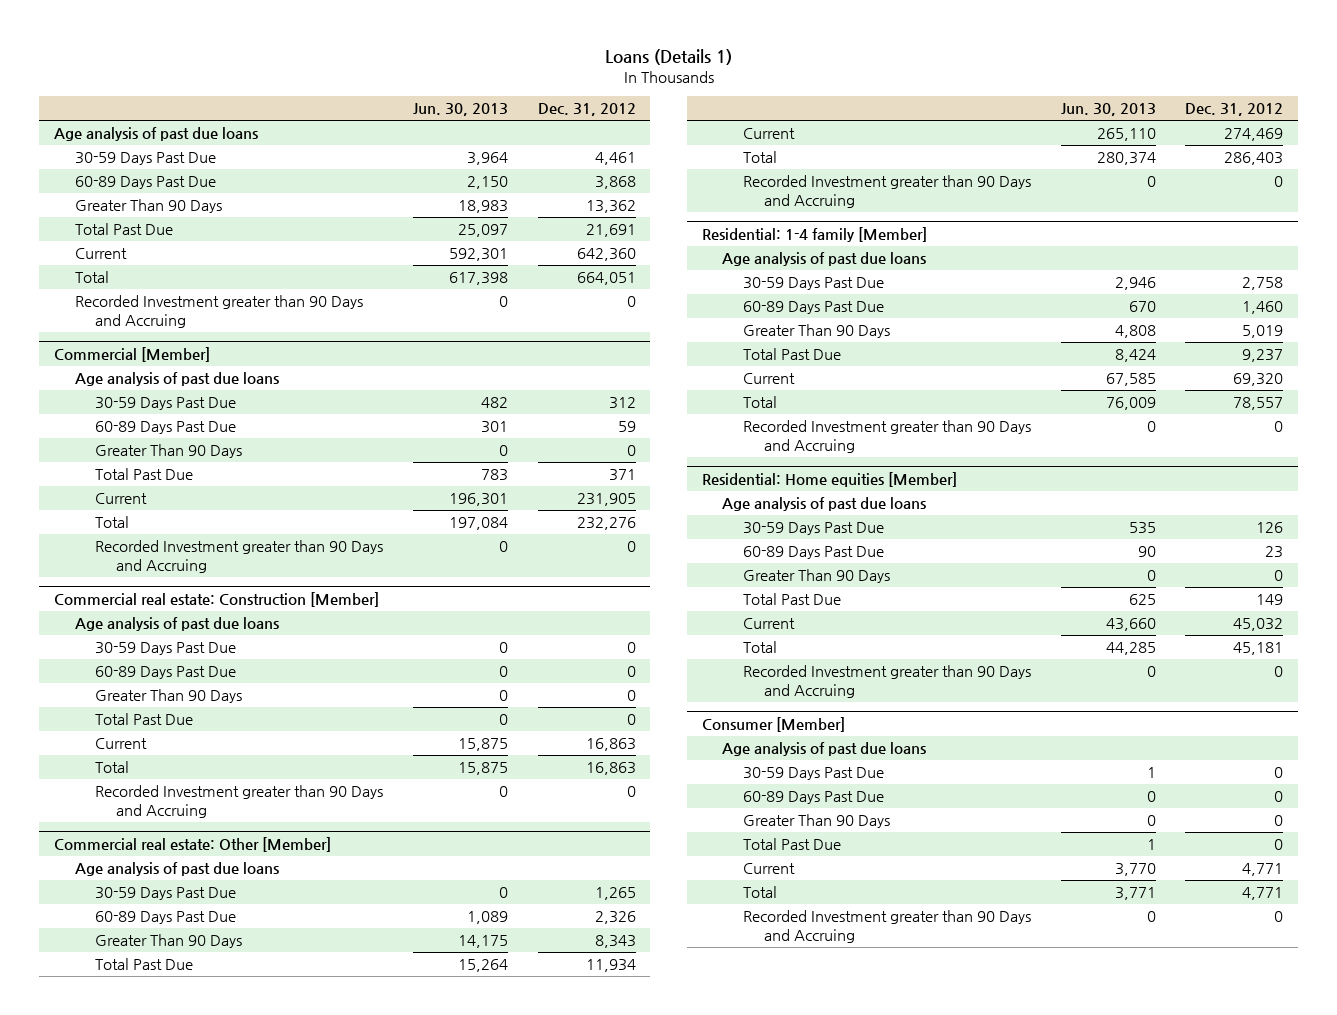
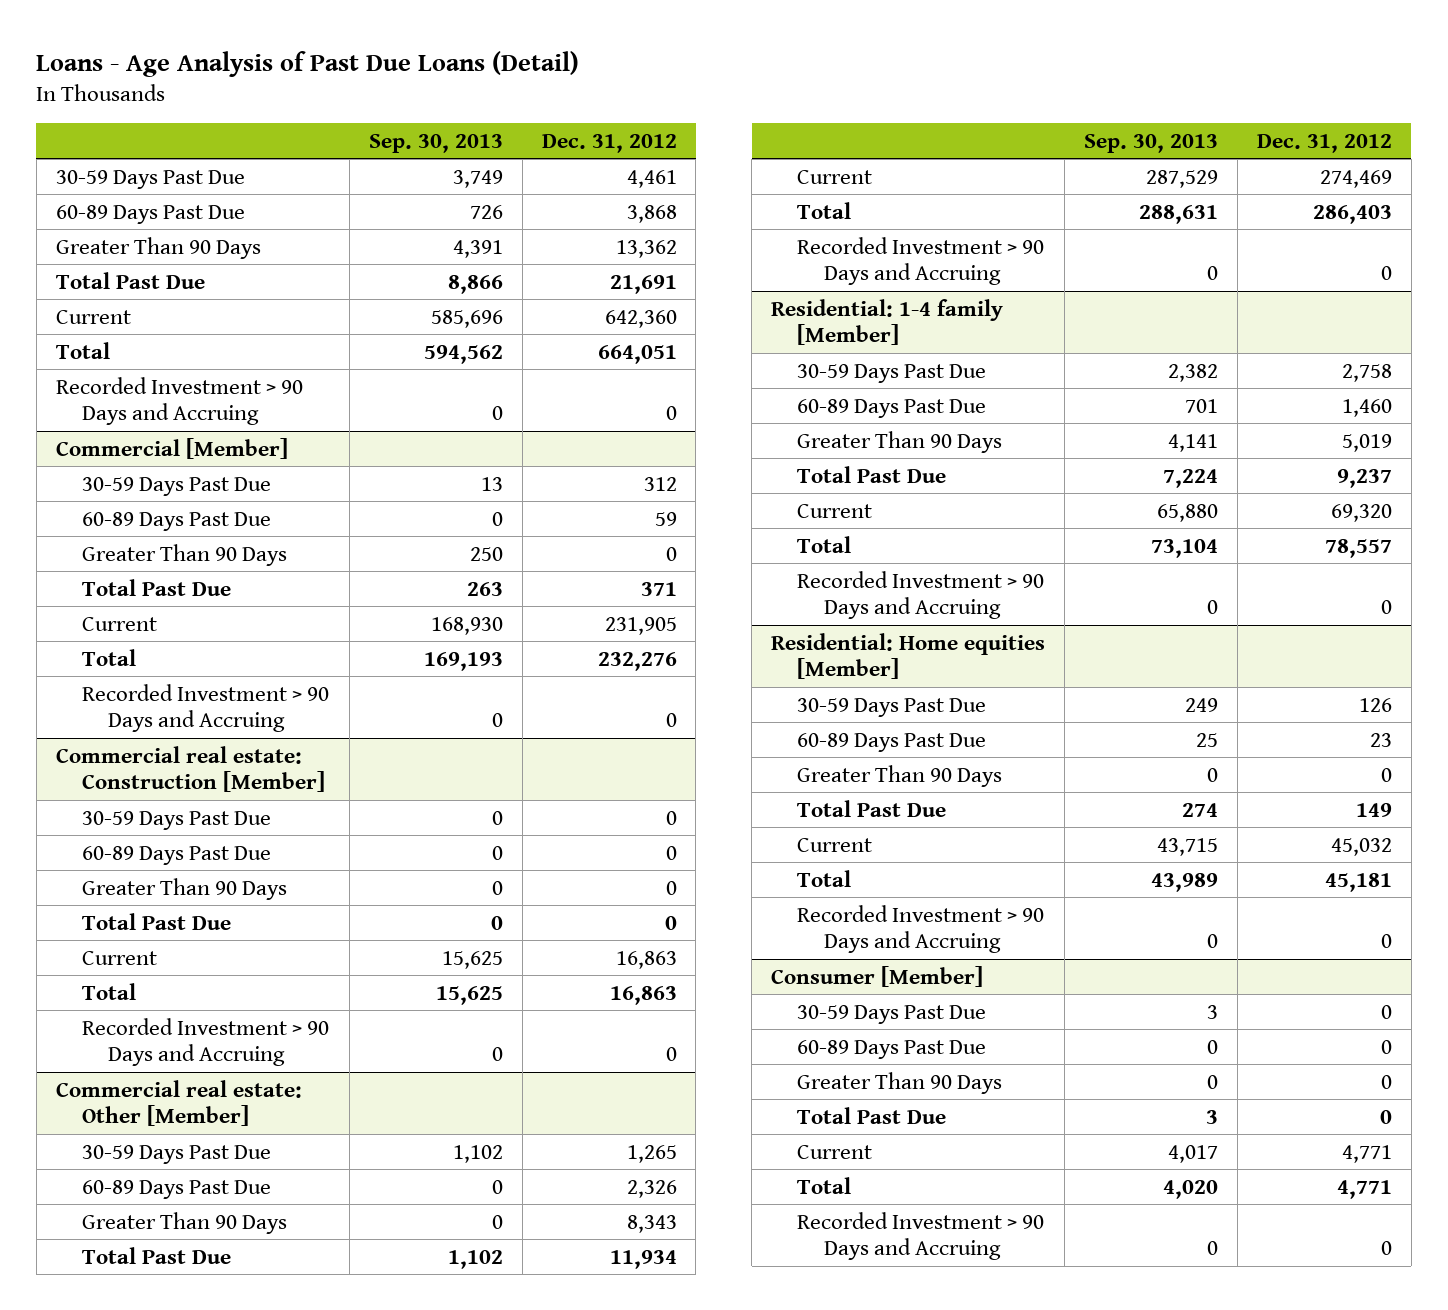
[604,48,732,65] Loans (Details 1) -> [36,50,580,77] Loans - Age Analysis of Past Due Loans (Detail)
[412,103,508,117] Jun. 30, 2013 -> none
none -> [368,133,503,153] Sep. 30, 2013
[53,127,258,142] Age analysis of past due loans -> none
[74,295,363,329] Recorded Investment greater than 90 Days and Accruing -> [55,376,303,426] Recorded Investment > 90 Days and Accruing
[74,372,279,387] Age analysis of past due loans -> none
[95,540,384,574] Recorded Investment greater than 90 Days and Accruing -> [81,683,329,733] Recorded Investment > 90 Days and Accruing
[74,617,279,632] Age analysis of past due loans -> none
[95,785,384,819] Recorded Investment greater than 90 Days and Accruing -> [81,1017,329,1067] Recorded Investment > 90 Days and Accruing
[74,862,279,877] Age analysis of past due loans -> none
[743,175,1032,209] Recorded Investment greater than 90 Days and Accruing -> [797,236,1045,286] Recorded Investment > 90 Days and Accruing
[722,252,927,267] Age analysis of past due loans -> none
[743,420,1032,454] Recorded Investment greater than 90 Days and Accruing -> [797,570,1045,620] Recorded Investment > 90 Days and Accruing
[722,497,927,512] Age analysis of past due loans -> none
[743,665,1032,699] Recorded Investment greater than 90 Days and Accruing -> [797,904,1045,954] Recorded Investment > 90 Days and Accruing
[722,742,927,757] Age analysis of past due loans -> none
[743,910,1032,944] Recorded Investment greater than 90 Days and Accruing -> [797,1211,1045,1261] Recorded Investment > 90 Days and Accruing

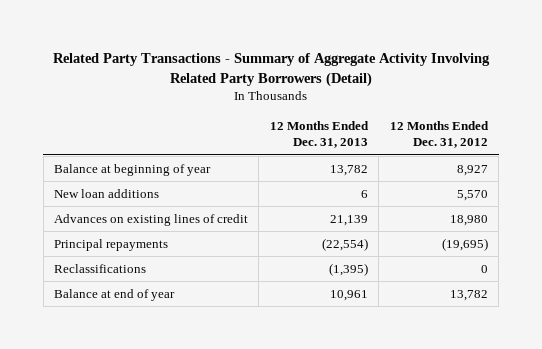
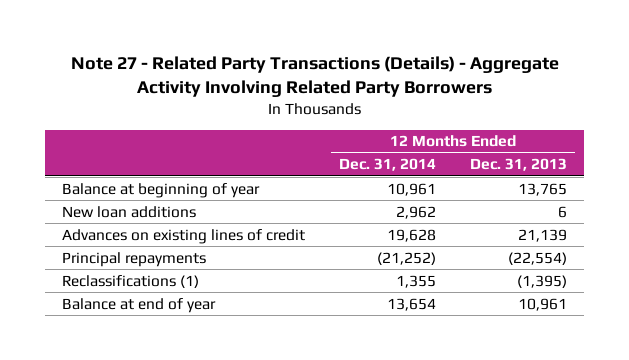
[52,53,490,88] Related Party Transactions - Summary of Aggregate Activity Involving Related Party Borrowers (Detail) -> [70,56,559,98] Note 27 - Related Party Transactions (Details) - Aggregate Activity Involving Related Party Borrowers
[389,120,489,149] 12 Months Ended Dec. 31, 2012 -> none
none -> [339,158,437,172] Dec. 31, 2014
[329,164,368,176] 13,782 -> [517,182,567,196] 13,765
[54,263,147,273] Reclassifications -> [62,274,200,288] Reclassifications (1)

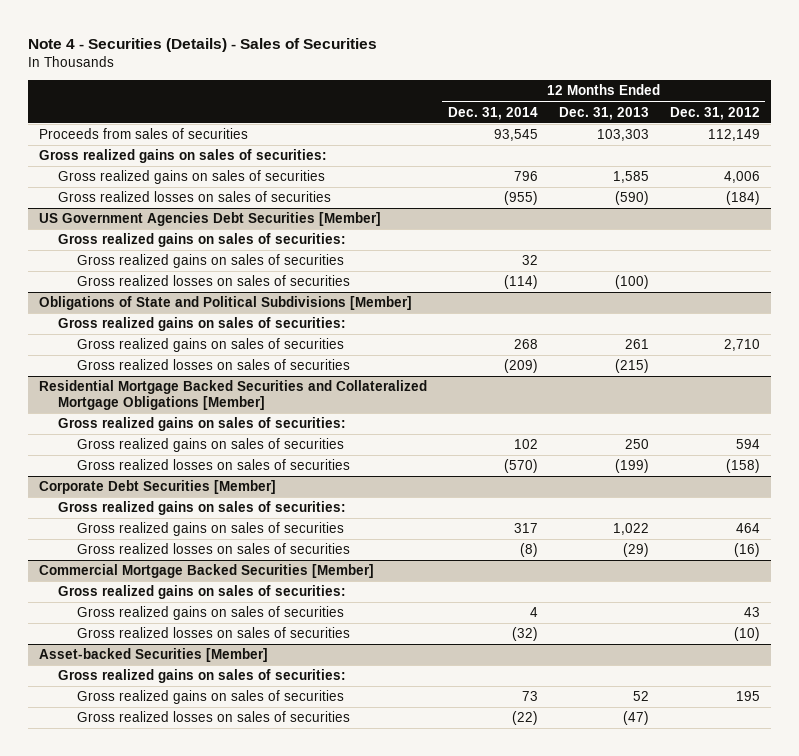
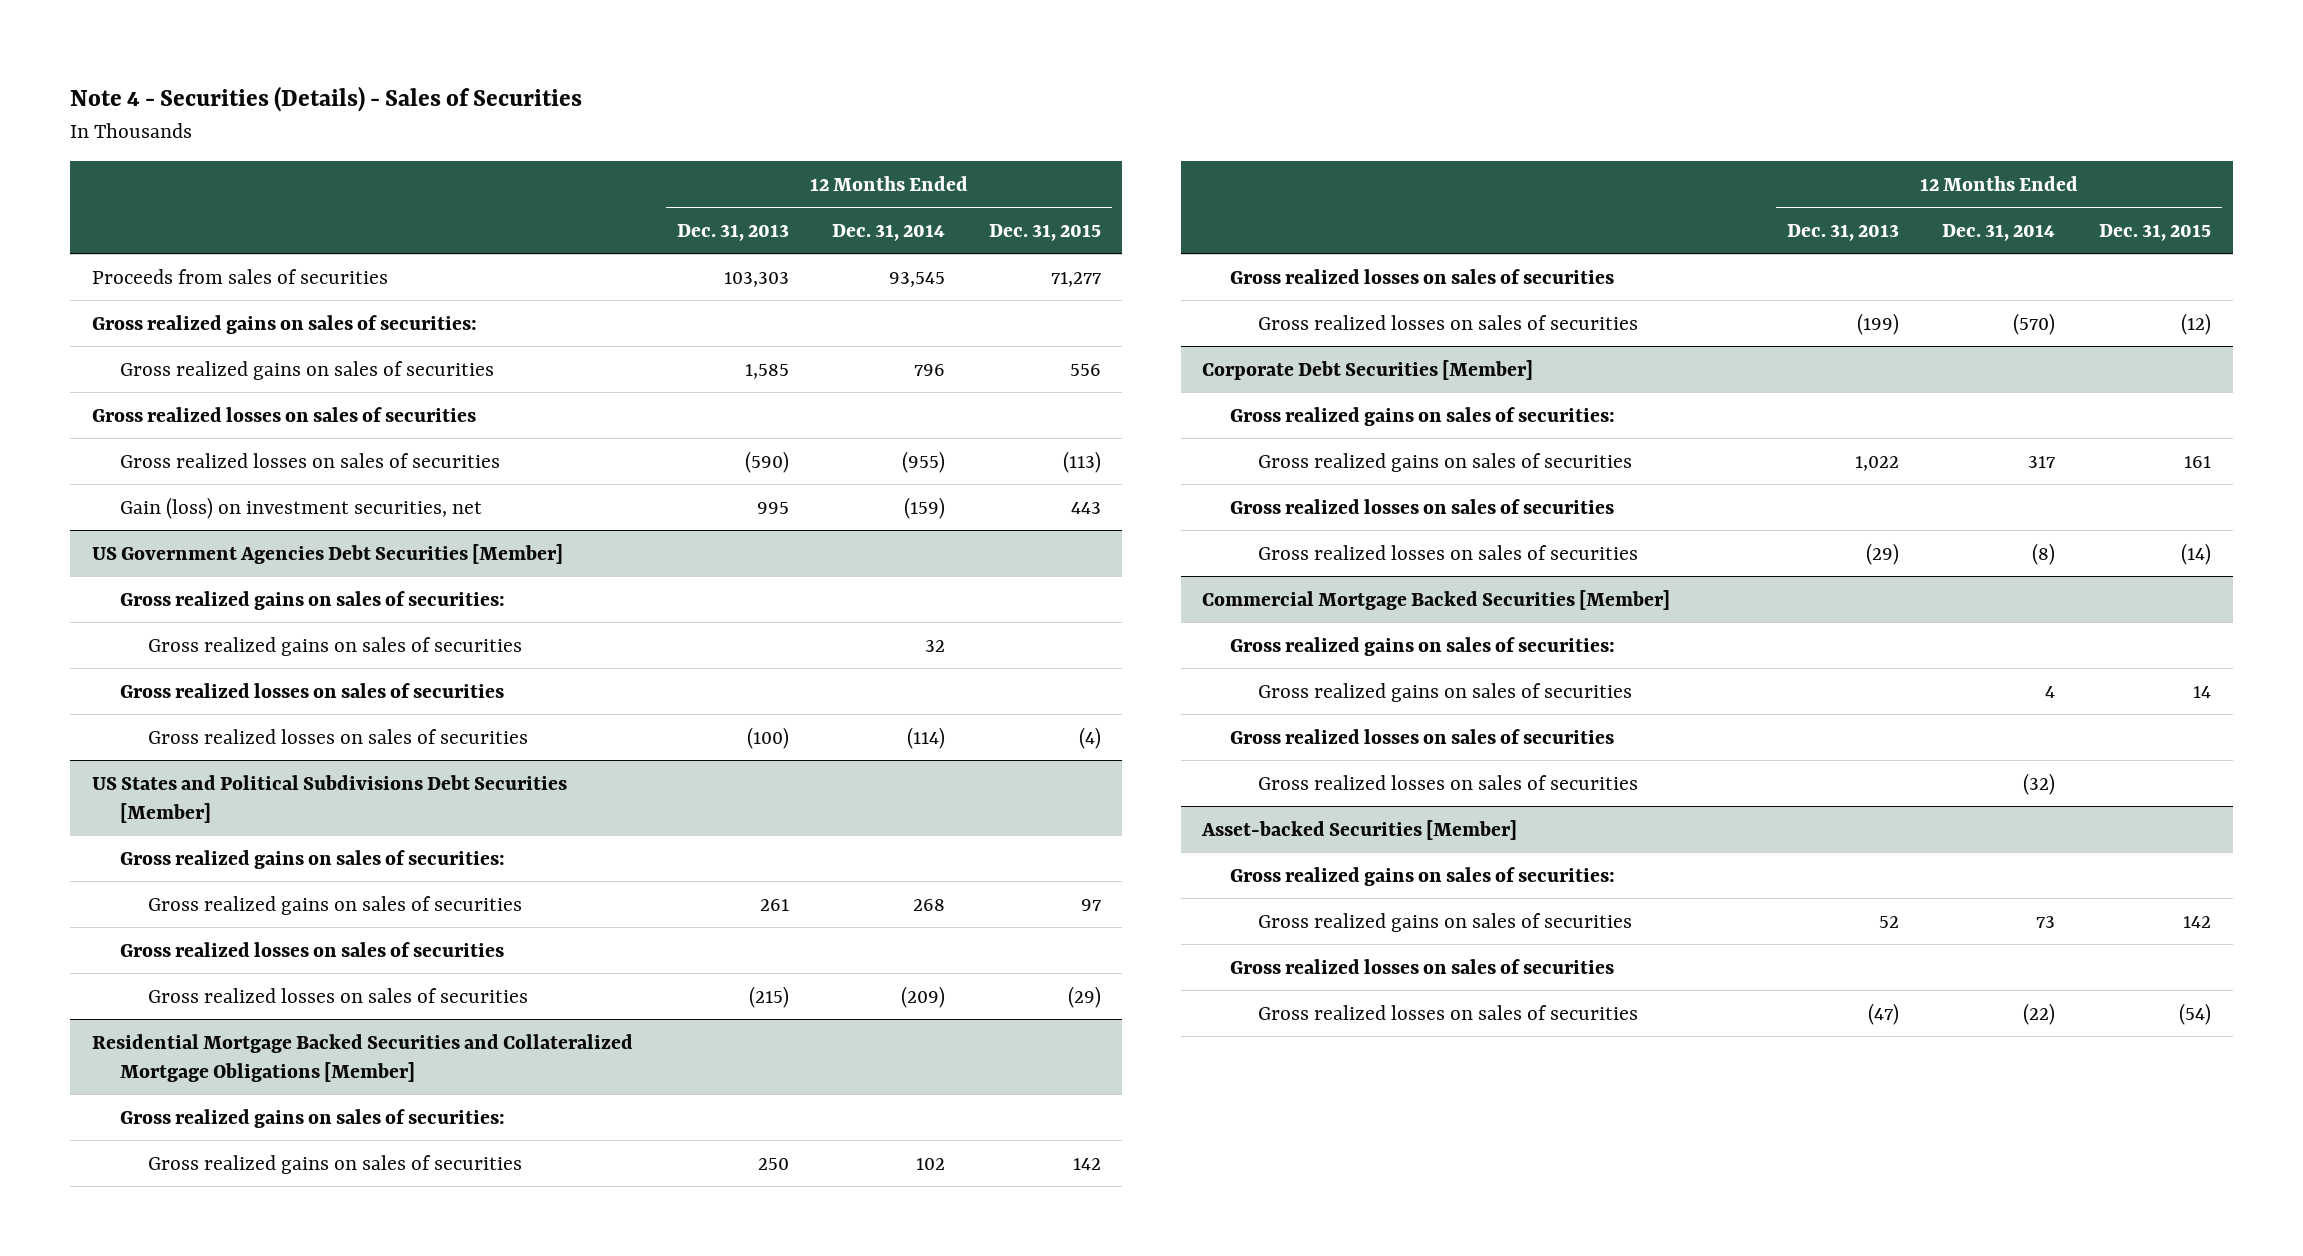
[669,106,760,120] Dec. 31, 2012 -> none
none -> [988,223,1101,241] Dec. 31, 2015
none -> [92,406,477,422] Gross realized losses on sales of securities
none -> [119,496,482,519] Gain (loss) on investment securities, net
none -> [119,682,504,698] Gross realized losses on sales of securities
[38,296,412,311] Obligations of State and Political Subdivisions [Member] -> none
none -> [92,774,568,823] US States and Political Subdivisions Debt Securities [Member]
none -> [119,941,504,957] Gross realized losses on sales of securities
none -> [1229,268,1614,284] Gross realized losses on sales of securities
none -> [1229,498,1614,514] Gross realized losses on sales of securities
none -> [1229,728,1614,744] Gross realized losses on sales of securities
none -> [1229,958,1614,974] Gross realized losses on sales of securities

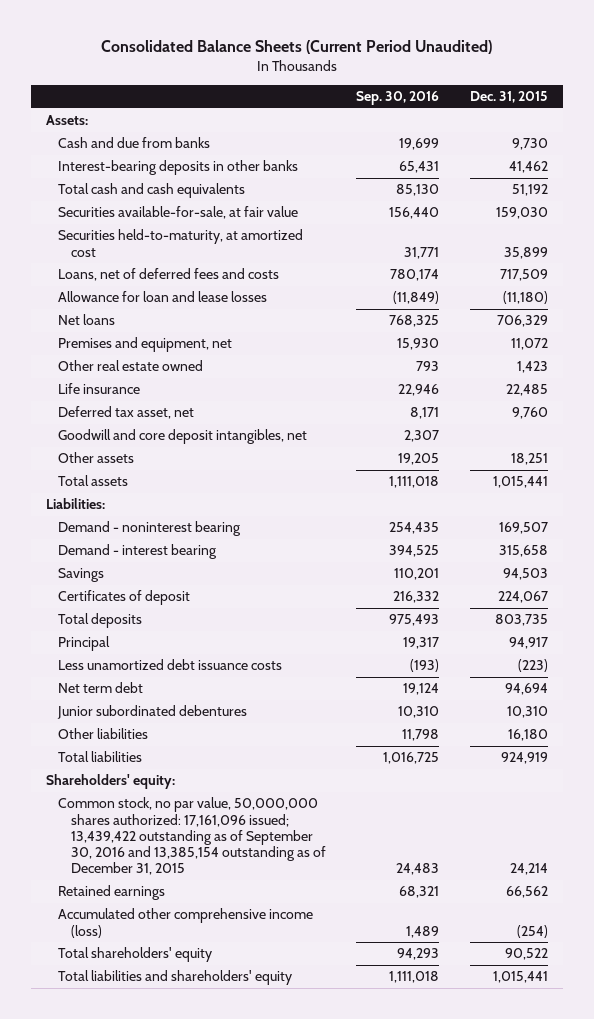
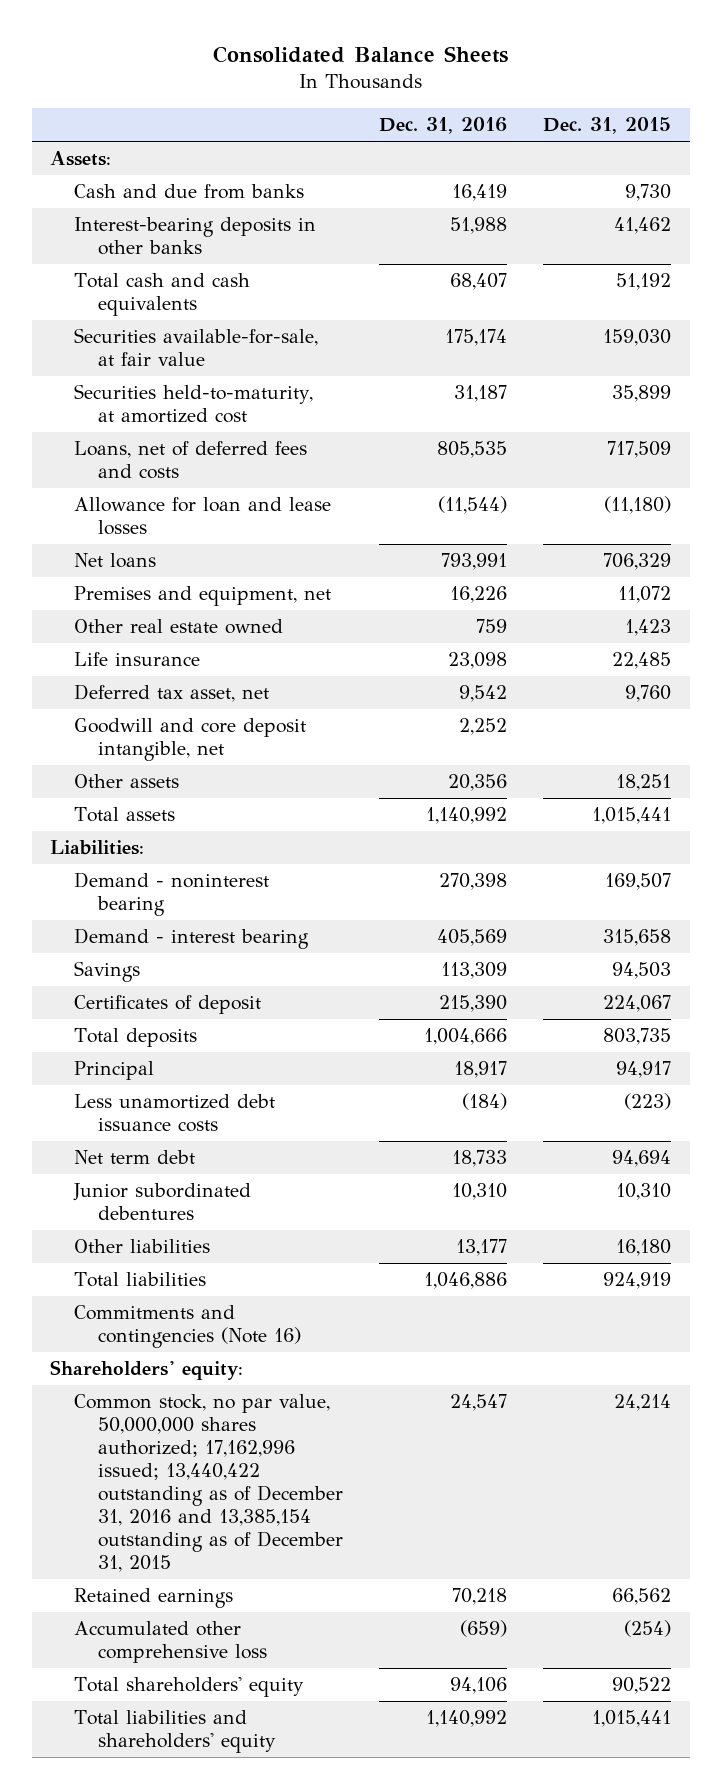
[100,40,492,55] Consolidated Balance Sheets (Current Period Unaudited) -> [212,46,508,64] Consolidated Balance Sheets
[356,91,440,106] Sep. 30, 2016 -> none
none -> [379,117,508,135] Dec. 31, 2016
[58,429,308,445] Goodwill and core deposit intangibles, net -> [74,718,307,762] Goodwill and core deposit intangible, net
none -> [74,1305,301,1349] Commitments and contingencies (Note 16)
[58,797,326,876] Common stock, no par value, 50,000,000 shares authorized: 17,161,096 issued; 13,439,422 outstanding as of September 30, 2016 and 13,385,154 outstanding as of December 31, 2015 -> [74,1394,343,1573] Common stock, no par value, 50,000,000 shares authorized; 17,162,996 issued; 13,440,422 outstanding as of December 31, 2016 and 13,385,154 outstanding as of December 31, 2015
[58,908,314,938] Accumulated other comprehensive income (loss) -> [74,1621,267,1664] Accumulated other comprehensive loss

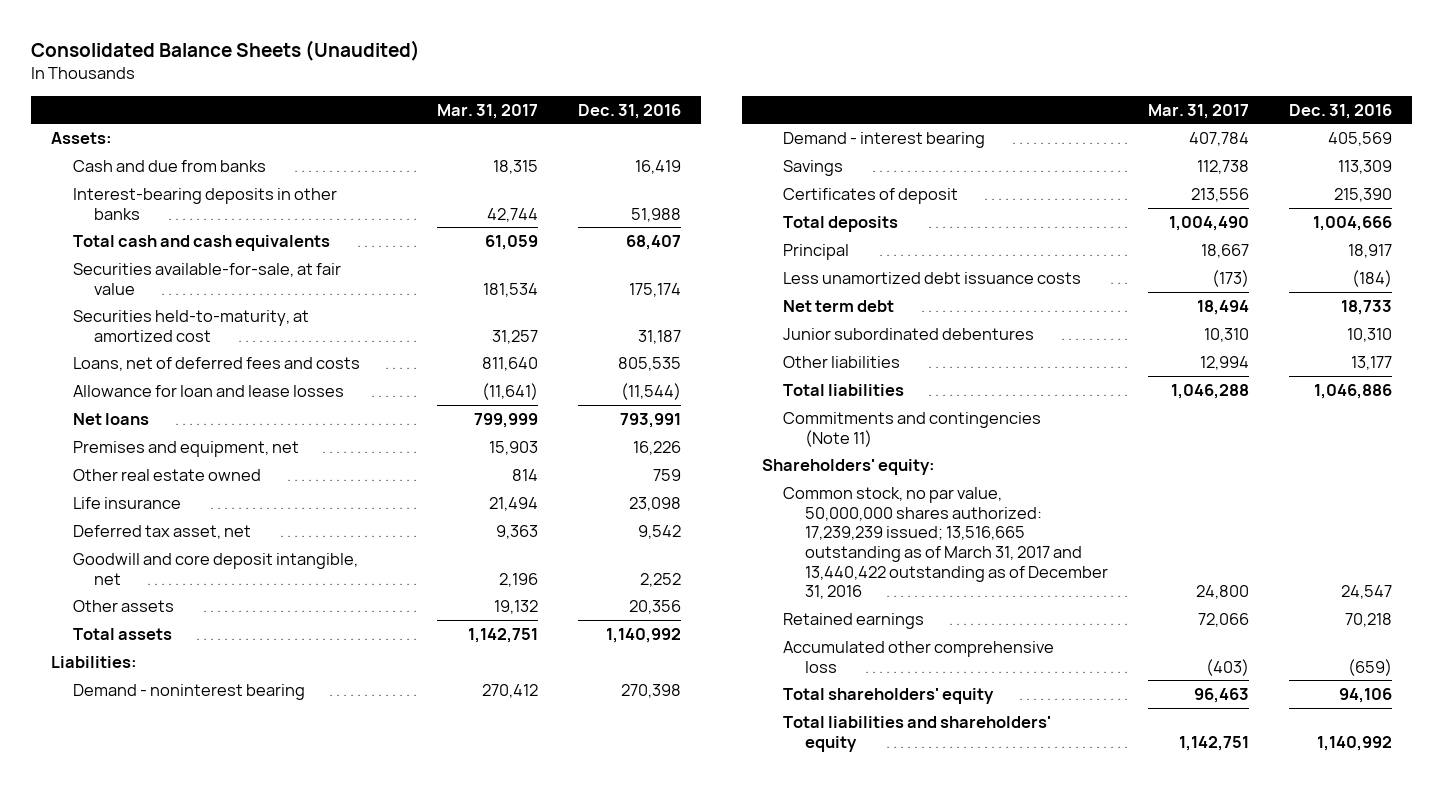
[212,46,508,64] Consolidated Balance Sheets -> [31,39,421,61] Consolidated Balance Sheets (Unaudited)
[543,117,672,135] Dec. 31, 2015 -> none
none -> [436,103,538,119] Mar. 31, 2017
[74,1305,301,1349] Commitments and contingencies (Note 16) -> [783,411,1042,447] Commitments and contingencies (Note 11)
[74,1394,343,1573] Common stock, no par value, 50,000,000 shares authorized; 17,162,996 issued; 13,440,422 outstanding as of December 31, 2016 and 13,385,154 outstanding as of December 31, 2015 -> [783,486,1108,600] Common stock, no par value, 50,000,000 shares authorized: 17,239,239 issued; 13,516,665 outstanding as of March 31, 2017 and 13,440,422 outstanding as of December 31, 2016

